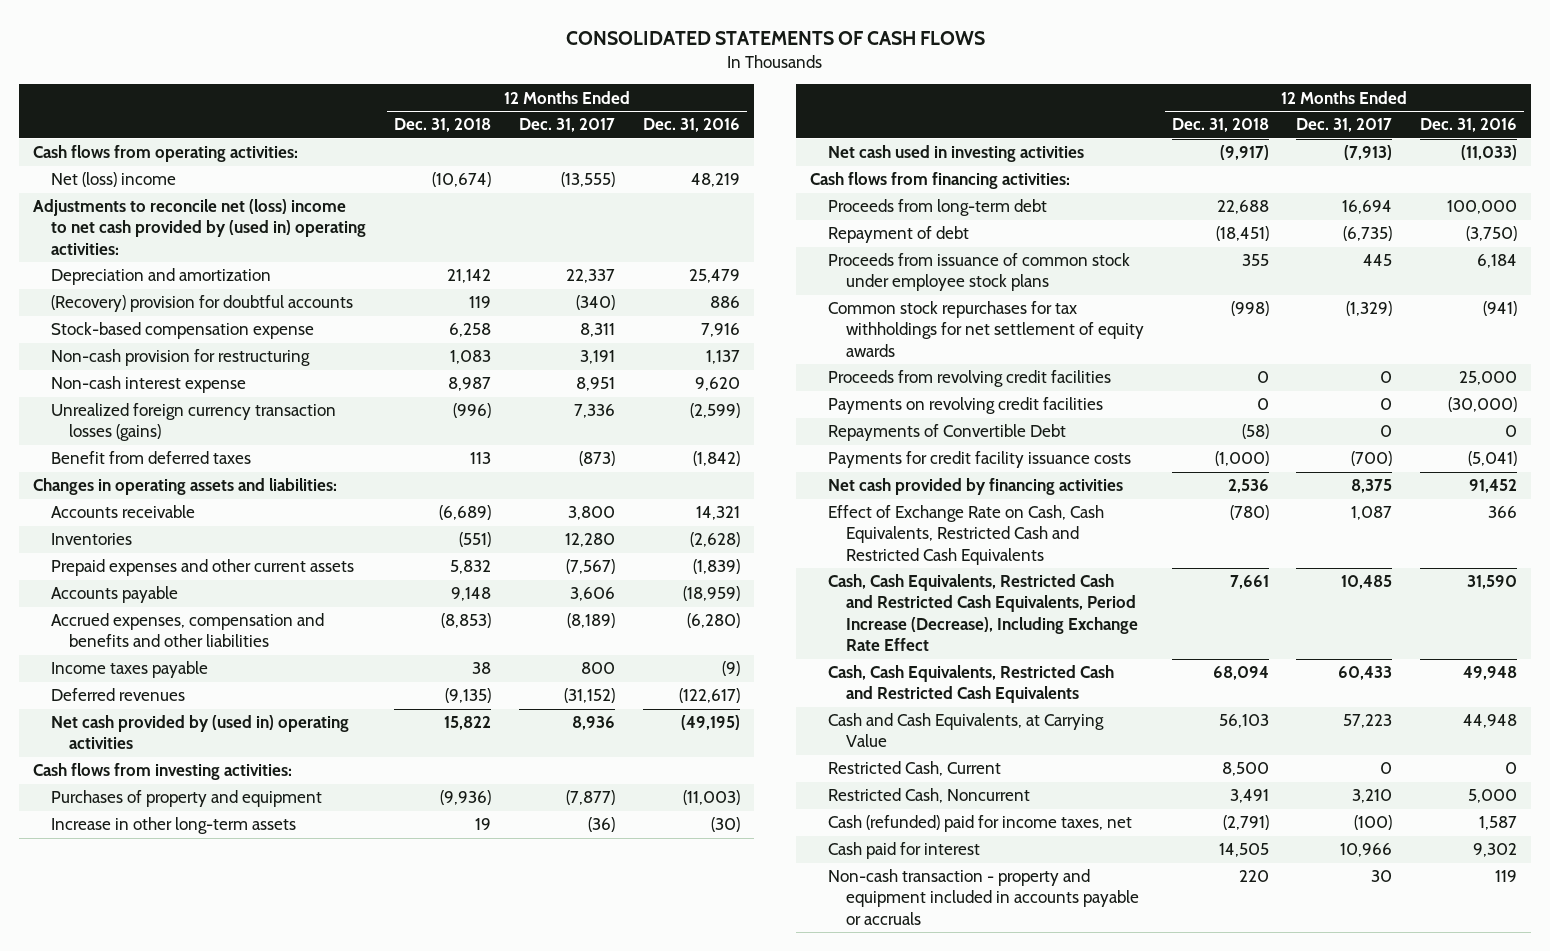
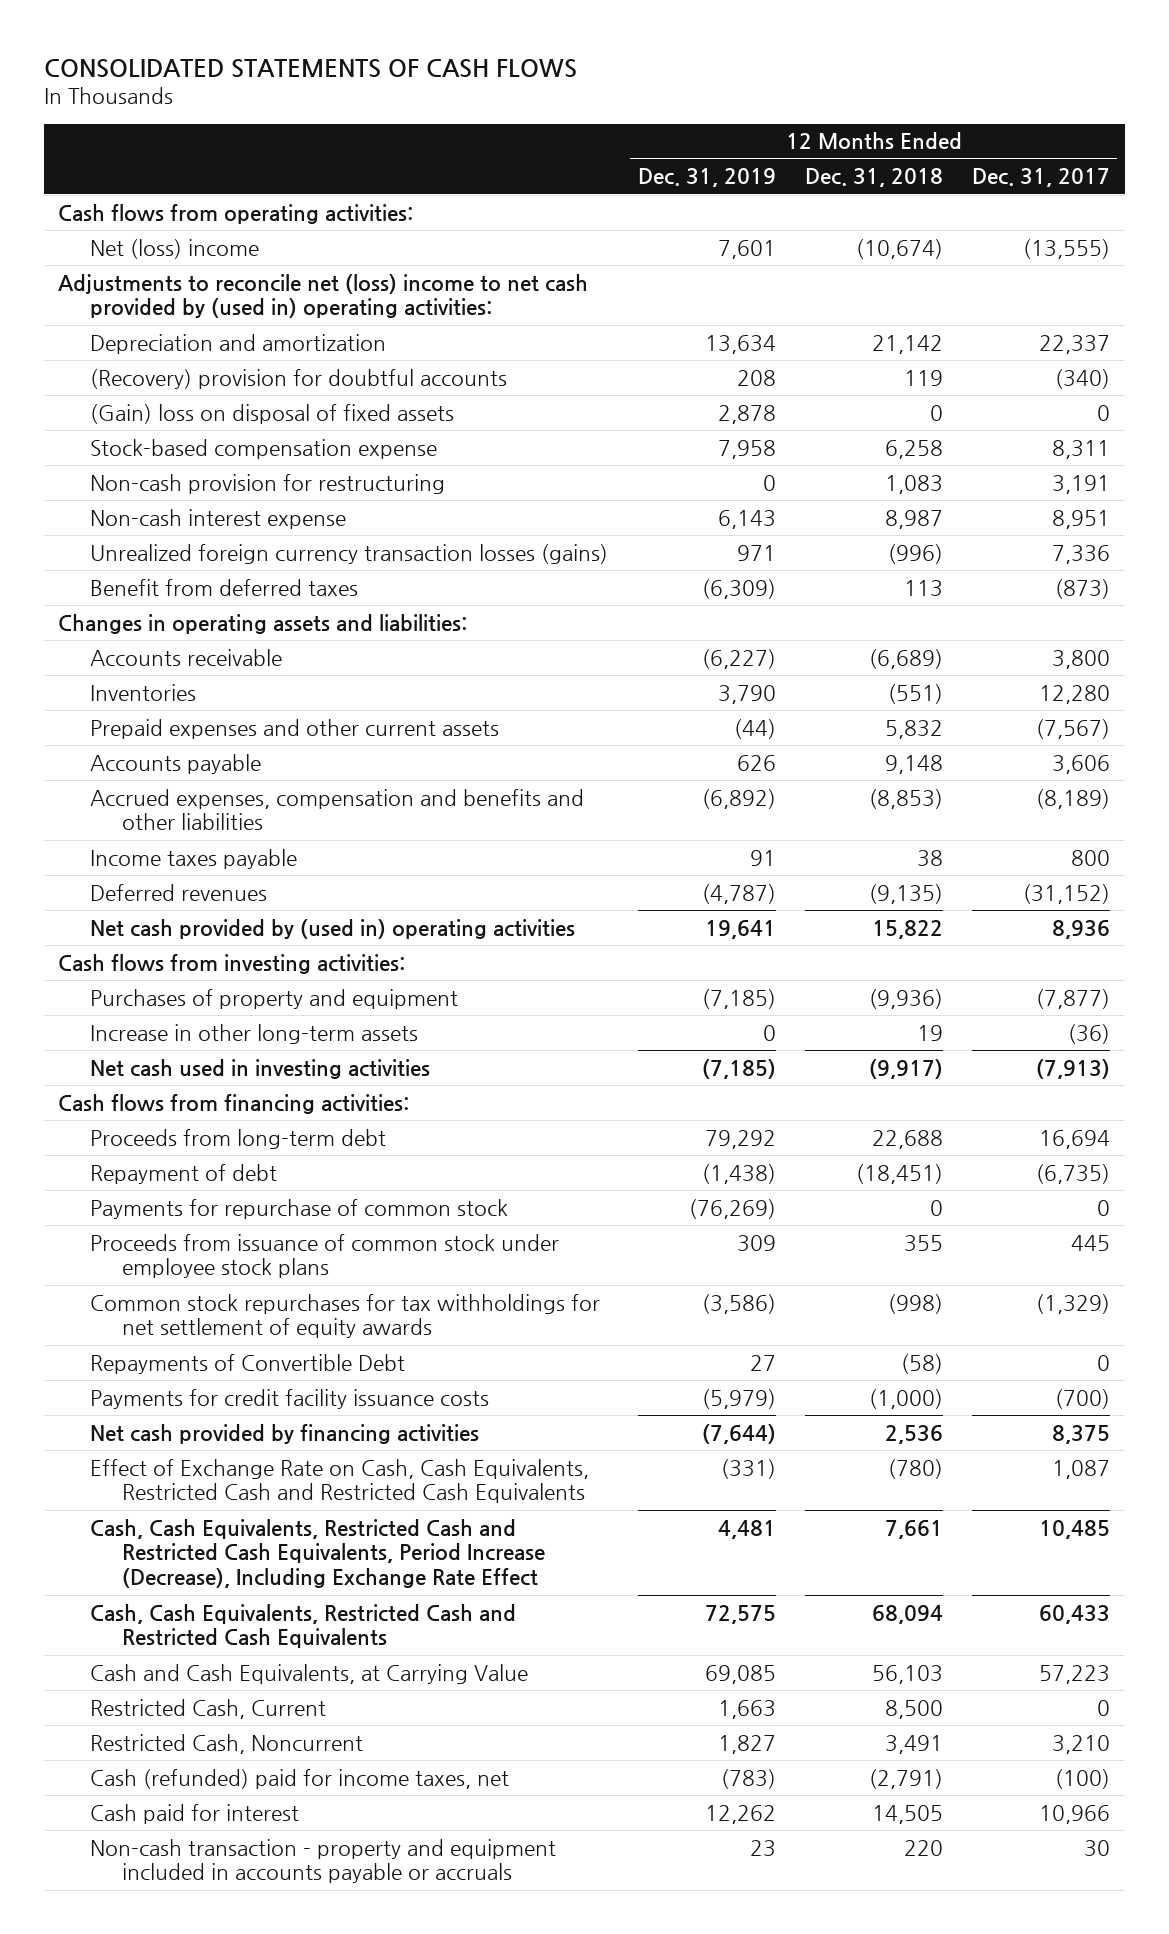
[643,118,741,133] Dec. 31, 2016 -> none
none -> [637,168,776,188] Dec. 31, 2019
none -> [90,403,455,424] (Gain) loss on disposal of fixed assets
none -> [90,1198,509,1219] Payments for repurchase of common stock
[827,370,1111,388] Proceeds from revolving credit facilities -> none
[827,397,1103,415] Payments on revolving credit facilities -> none

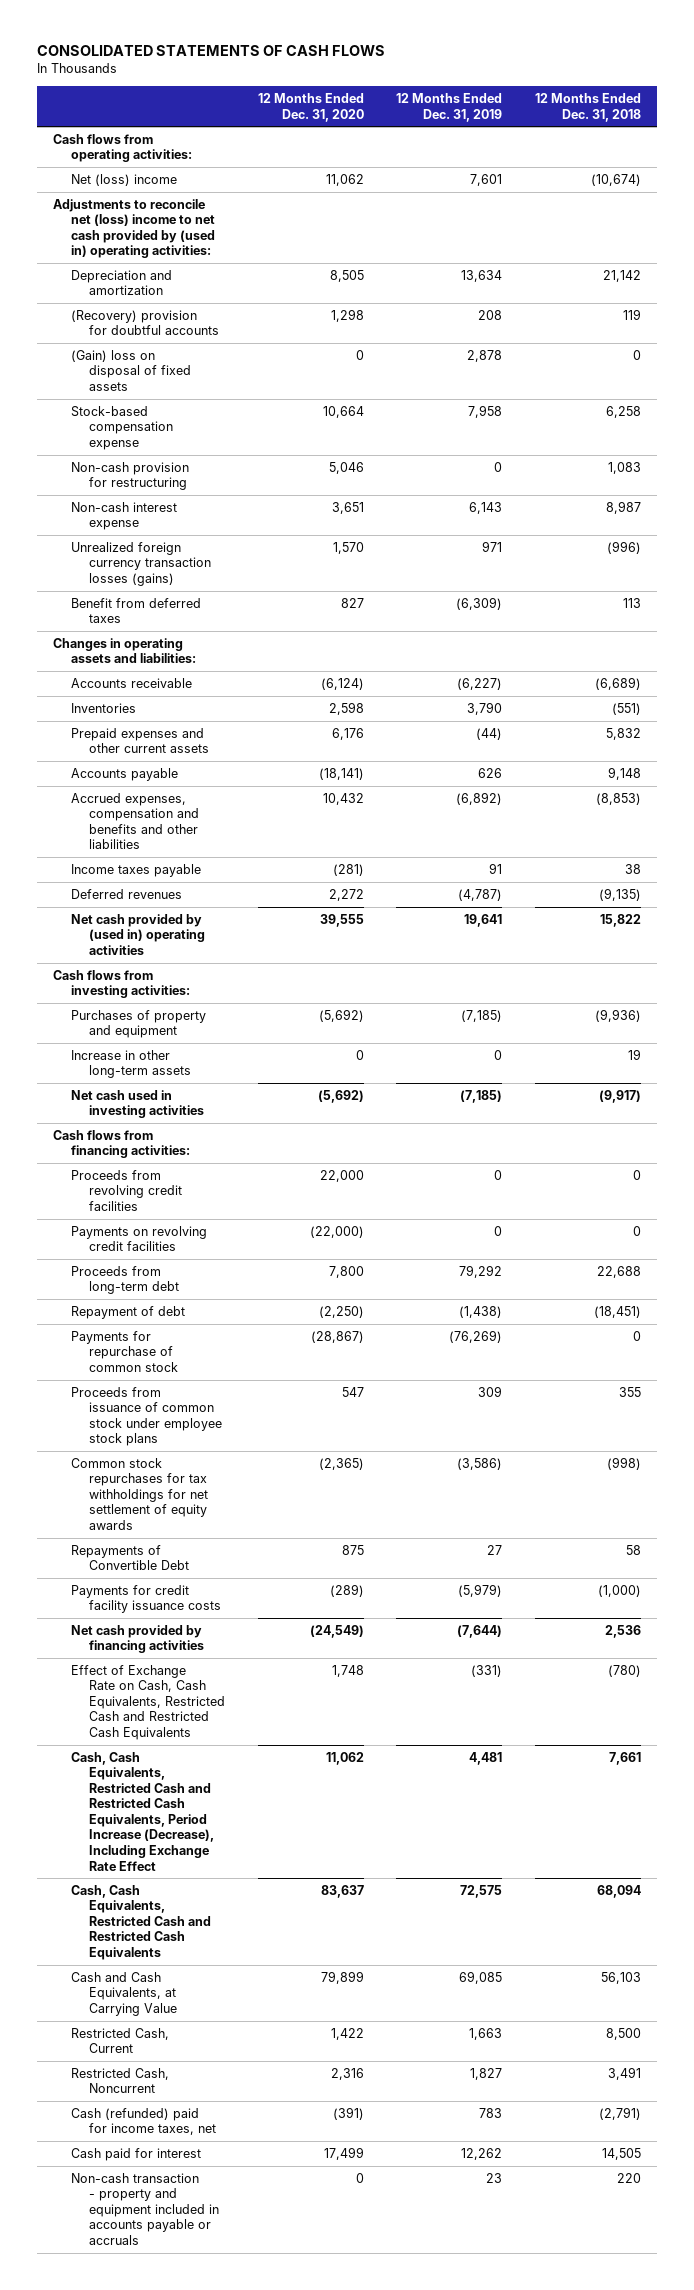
[972,168,1111,188] Dec. 31, 2017 -> none
none -> [257,93,364,122] 12 Months Ended Dec. 31, 2020
none -> [71,1169,183,1211] Proceeds from revolving credit facilities
none -> [71,1225,208,1252] Payments on revolving credit facilities
[900,1353,943,1374] (58) -> [625,1544,641,1555] 58
[720,1768,776,1789] (783) -> [479,2107,503,2118] 783

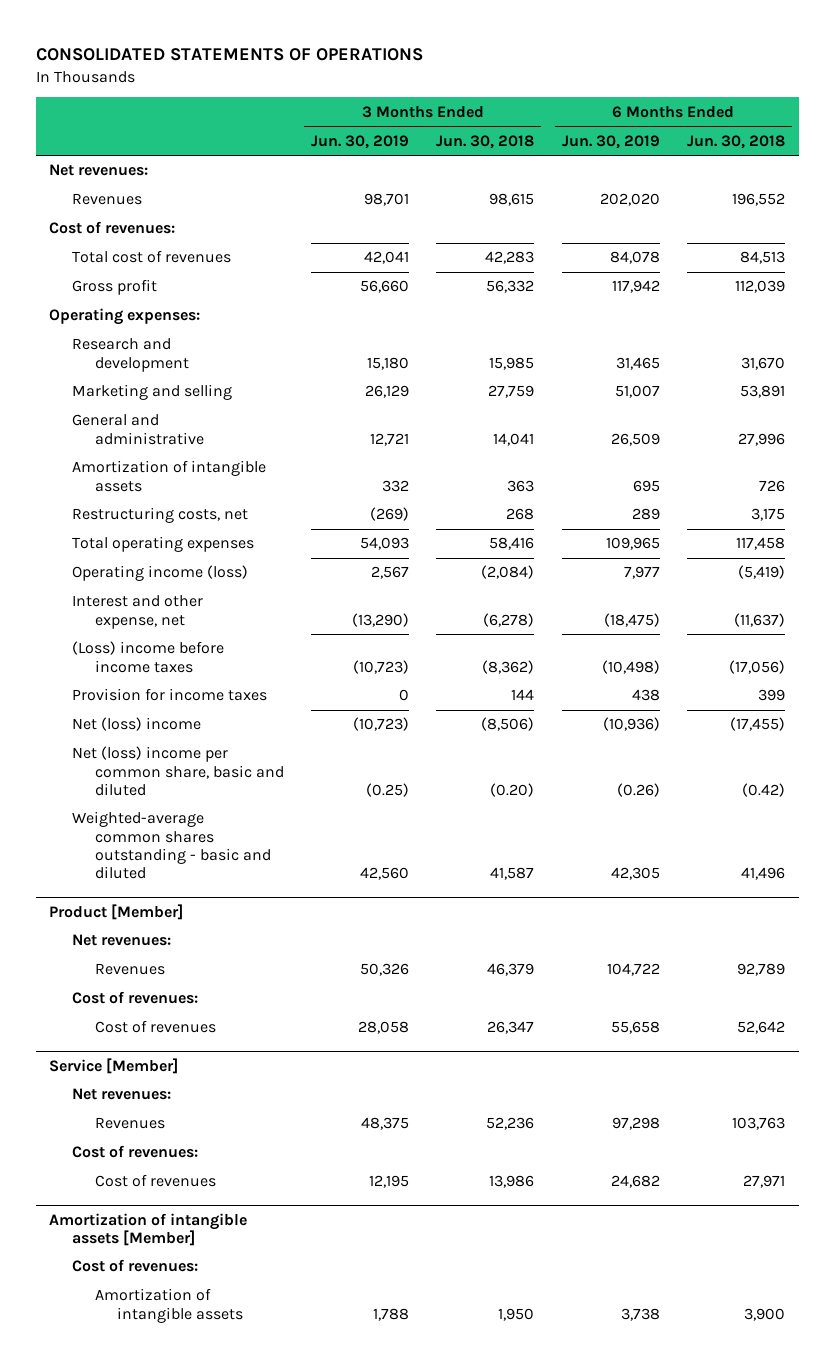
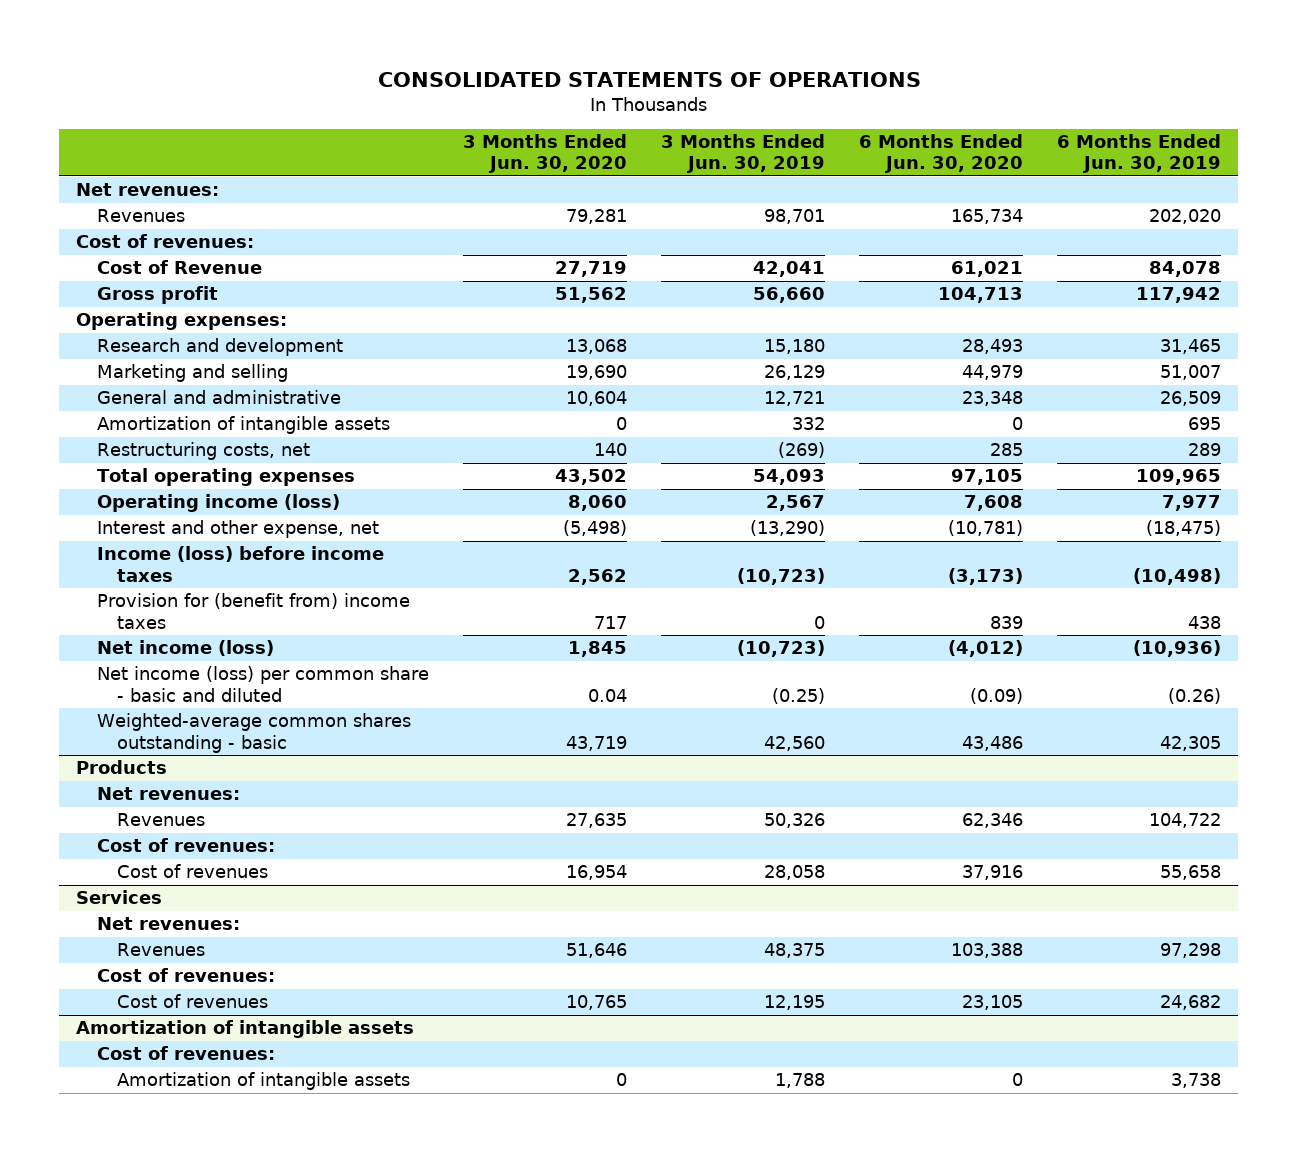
[436,134,535,149] Jun. 30, 2018 -> none
[686,134,785,149] Jun. 30, 2018 -> none
none -> [462,134,627,174] 3 Months Ended Jun. 30, 2020
none -> [859,134,1024,174] 6 Months Ended Jun. 30, 2020
[71,250,231,264] Total cost of revenues -> [96,260,262,275] Cost of Revenue
[71,641,224,673] (Loss) income before income taxes -> [96,546,384,582] Income (loss) before income taxes
[71,688,267,702] Provision for income taxes -> [96,593,410,629] Provision for (benefit from) income taxes
[71,717,201,732] Net (loss) income -> [96,640,274,657] Net income (loss)
[71,746,284,796] Net (loss) income per common share, basic and diluted -> [96,666,429,702] Net income (loss) per common share - basic and diluted
[71,811,271,880] Weighted-average common shares outstanding - basic and diluted -> [96,713,411,753] Weighted-average common shares outstanding - basic
[49,903,184,920] Product [Member] -> [76,760,168,775] Products
[49,1057,179,1074] Service [Member] -> [76,890,163,905] Services
[49,1212,248,1246] Amortization of intangible assets [Member] -> [76,1020,415,1039] Amortization of intangible assets

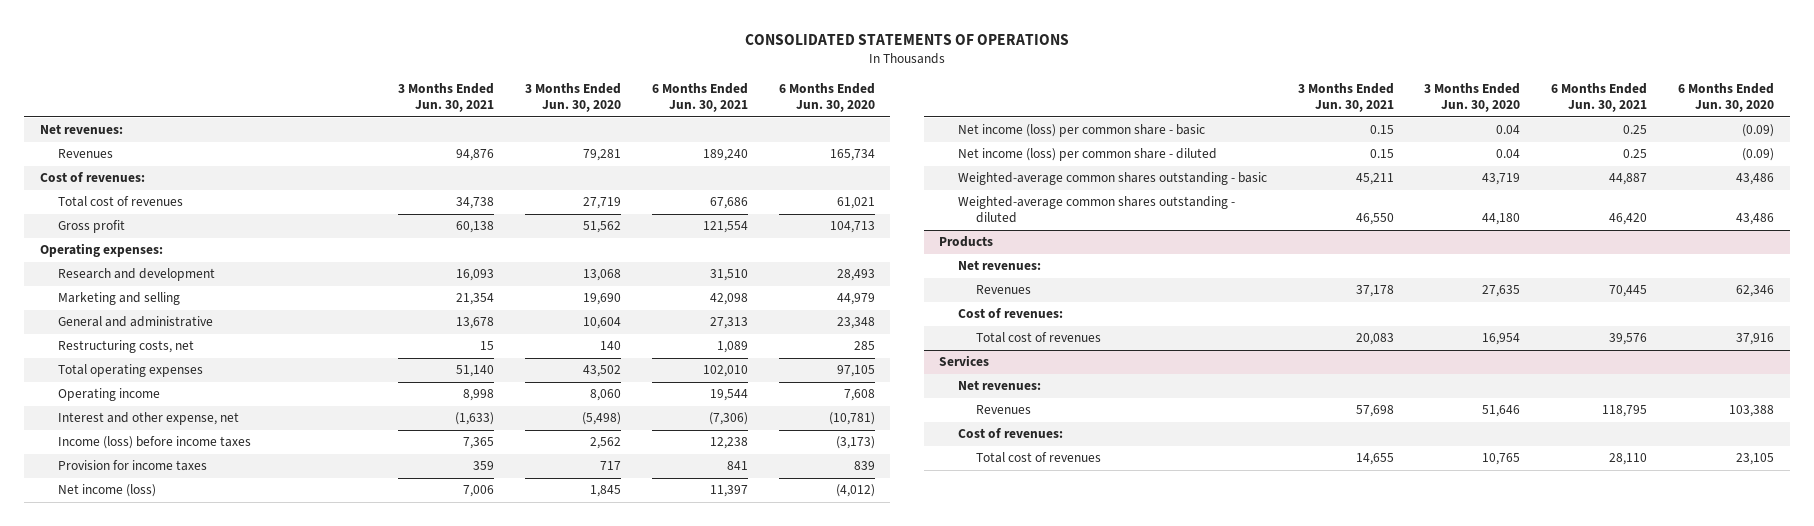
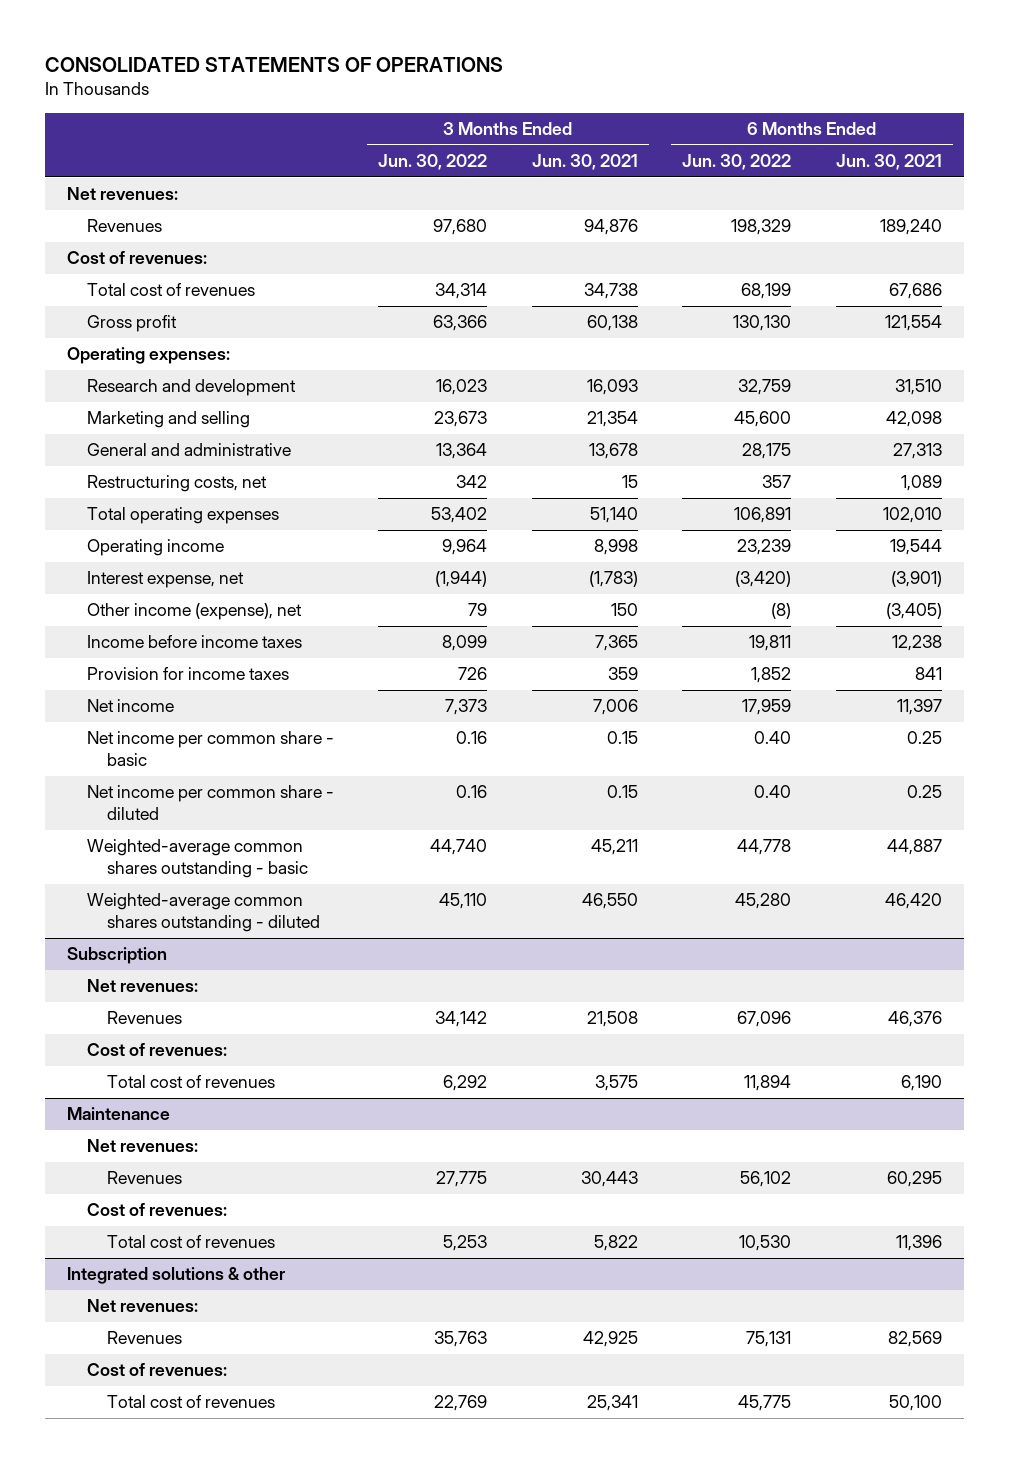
[524,83,621,113] 3 Months Ended Jun. 30, 2020 -> none
[778,83,875,113] 6 Months Ended Jun. 30, 2020 -> none
none -> [378,154,488,171] Jun. 30, 2022
none -> [682,154,792,171] Jun. 30, 2022
[57,412,239,426] Interest and other expense, net -> [86,571,244,589] Interest expense, net
[454,412,494,426] (1,633) -> [588,571,638,588] (1,783)
[708,412,748,426] (7,306) -> [890,571,942,588] (3,901)
none -> [86,603,302,621] Other income (expense), net
[57,436,251,450] Income (loss) before income taxes -> [86,635,302,649] Income before income taxes
[57,484,156,498] Net income (loss) -> [86,699,174,713] Net income
[957,124,1205,138] Net income (loss) per common share - basic -> [86,731,334,767] Net income per common share - basic
[957,148,1217,162] Net income (loss) per common share - diluted -> [86,785,334,821] Net income per common share - diluted
[939,236,994,248] Products -> [66,947,167,965] Subscription
[1355,285,1394,298] 37,178 -> [586,1011,638,1028] 21,508
[1609,285,1648,298] 70,445 -> [887,1011,942,1028] 46,376
[939,355,990,367] Services -> none
[1355,333,1394,346] 20,083 -> [594,1075,638,1092] 3,575
[1609,333,1648,346] 39,576 -> [900,1075,942,1092] 6,190
none -> [66,1107,170,1121] Maintenance
[1355,405,1394,418] 57,698 -> [580,1171,638,1188] 30,443
[1602,405,1648,418] 118,795 -> [886,1171,942,1188] 60,295
[1355,453,1394,466] 14,655 -> [593,1235,638,1252] 5,822
[1609,453,1648,466] 28,110 -> [895,1235,942,1252] 11,396
none -> [66,1267,285,1285] Integrated solutions & other
none -> [86,1299,198,1313] Net revenues:
none -> [107,1331,183,1345] Revenues
none -> [86,1363,227,1377] Cost of revenues:
none -> [107,1395,276,1409] Total cost of revenues

